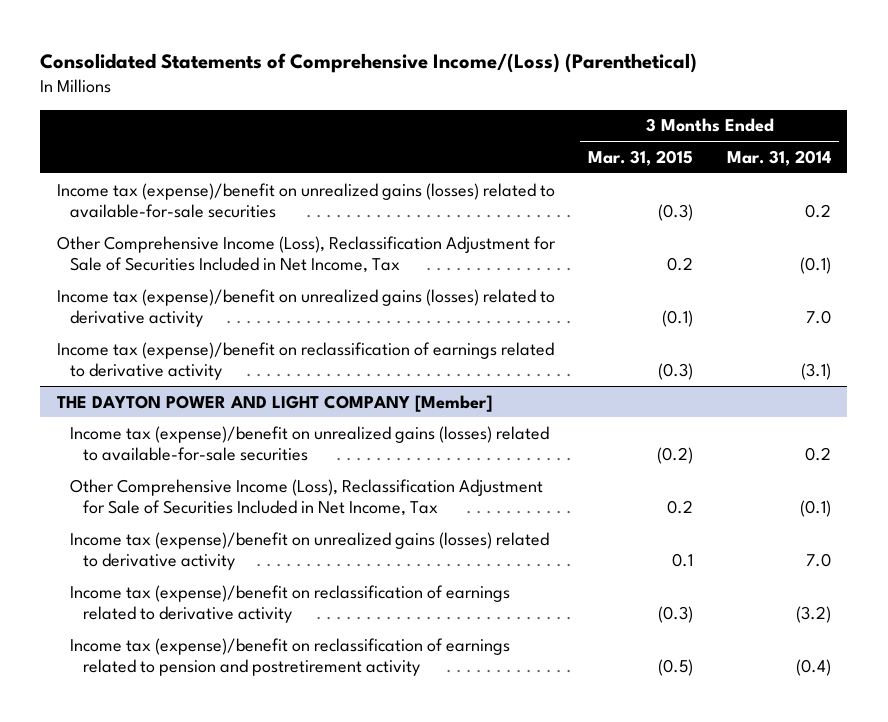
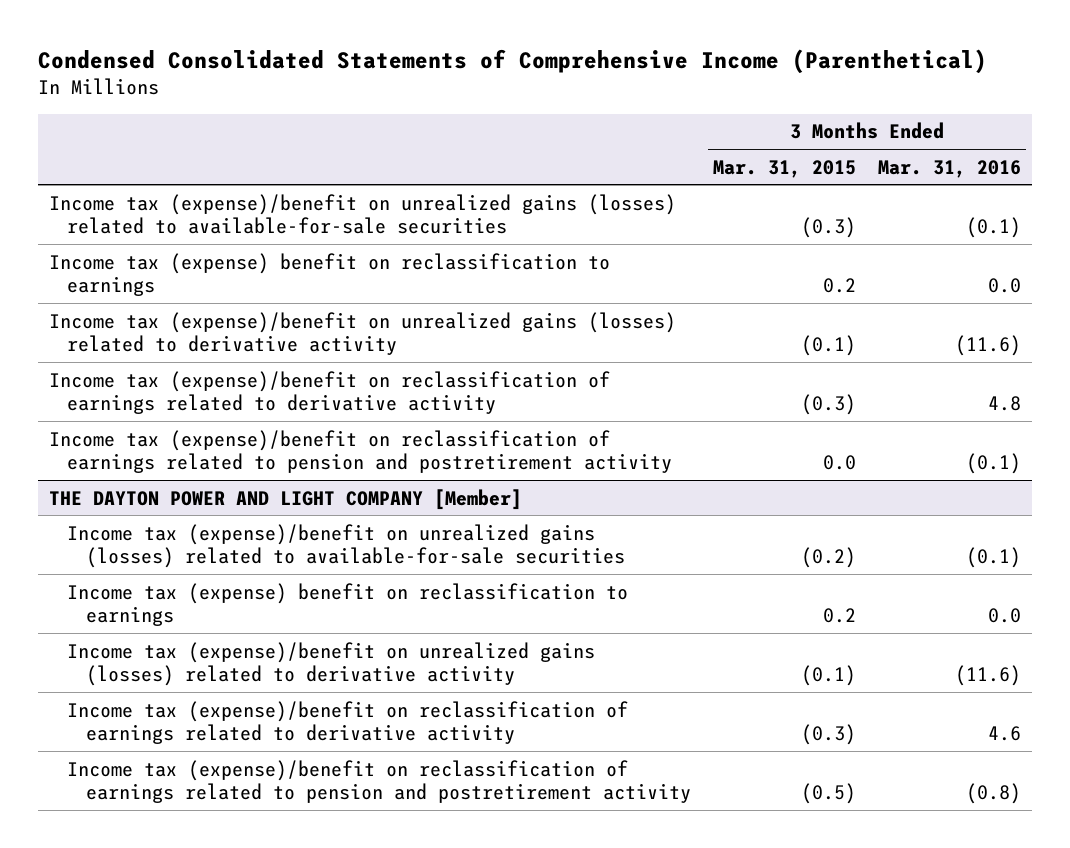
[40,52,698,73] Consolidated Statements of Comprehensive Income/(Loss) (Parenthetical) -> [37,48,987,74] Condensed Consolidated Statements of Comprehensive Income (Parenthetical)
[726,149,831,166] Mar. 31, 2014 -> none
none -> [877,159,1021,178] Mar. 31, 2016
[56,235,556,273] Other Comprehensive Income (Loss), Reclassification Adjustment for Sale of Securities Included in Net Income, Tax -> [48,252,610,296] Income tax (expense) benefit on reclassification to earnings
none -> [48,429,673,473] Income tax (expense)/benefit on reclassification of earnings related to pension and postretirement activity
[69,478,543,516] Other Comprehensive Income (Loss), Reclassification Adjustment for Sale of Securities Included in Net Income, Tax -> [67,582,629,626] Income tax (expense) benefit on reclassification to earnings
[672,552,694,567] 0.1 -> [801,664,857,686] (0.1)

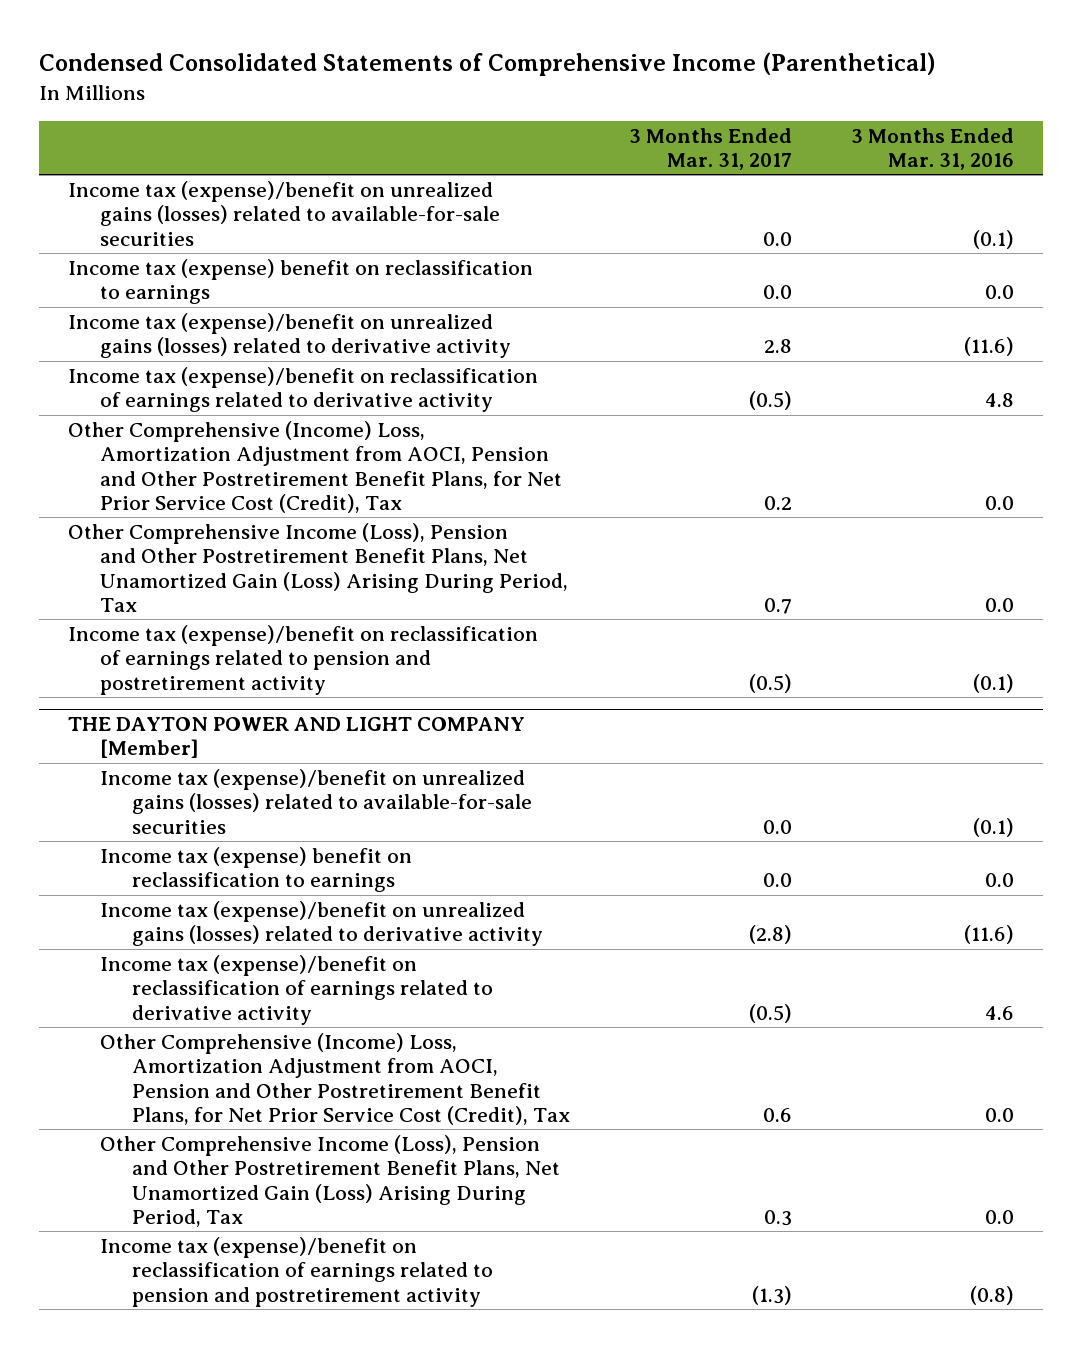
[713,159,857,178] Mar. 31, 2015 -> none
none -> [628,127,792,170] 3 Months Ended Mar. 31, 2017
none -> [68,420,563,513] Other Comprehensive (Income) Loss, Amortization Adjustment from AOCI, Pension and Other Postretirement Benefit Plans, for Net Prior Service Cost (Credit), Tax
none -> [68,522,569,612] Other Comprehensive Income (Loss), Pension and Other Postretirement Benefit Plans, Net Unamortized Gain (Loss) Arising During Period, Tax
none -> [100,1032,570,1125] Other Comprehensive (Income) Loss, Amortization Adjustment from AOCI, Pension and Other Postretirement Benefit Plans, for Net Prior Service Cost (Credit), Tax
none -> [100,1134,560,1227] Other Comprehensive Income (Loss), Pension and Other Postretirement Benefit Plans, Net Unamortized Gain (Loss) Arising During Period, Tax

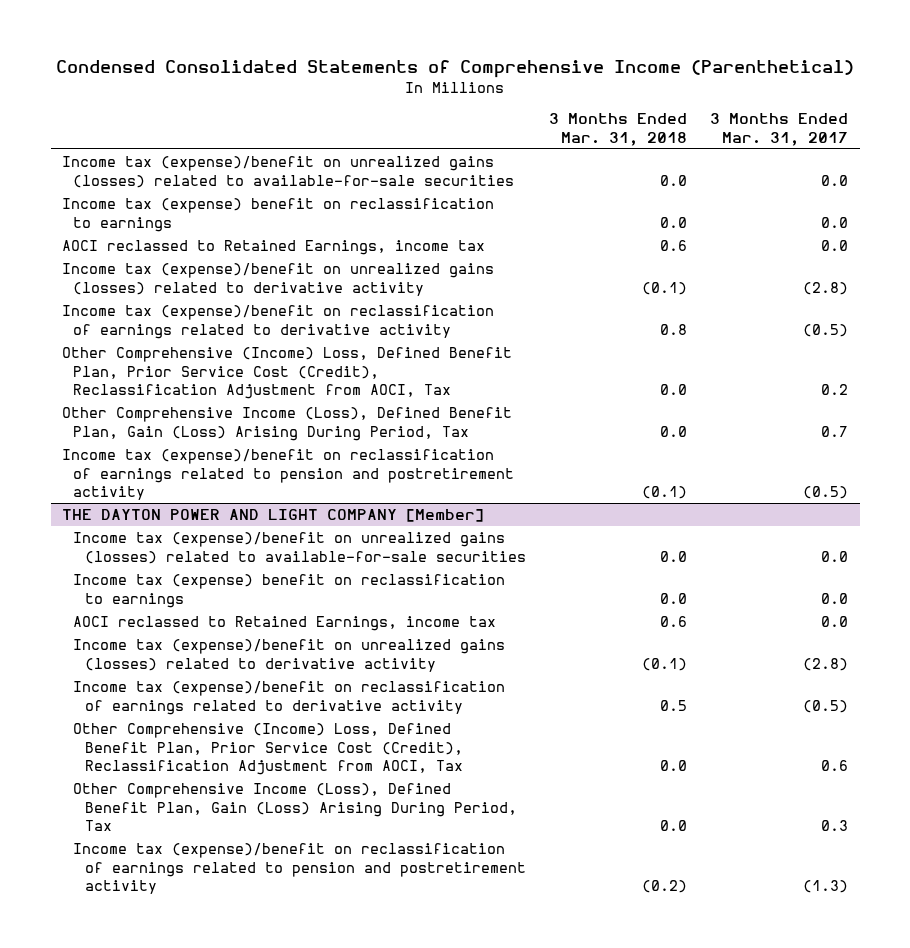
[850,127,1014,170] 3 Months Ended Mar. 31, 2016 -> none
none -> [548,113,687,146] 3 Months Ended Mar. 31, 2018
none -> [62,240,486,256] AOCI reclassed to Retained Earnings, income tax
[763,339,792,354] 2.8 -> [802,281,848,295] (2.8)
[68,420,563,513] Other Comprehensive (Income) Loss, Amortization Adjustment from AOCI, Pension and Other Postretirement Benefit Plans, for Net Prior Service Cost (Credit), Tax -> [62,347,513,400] Other Comprehensive (Income) Loss, Defined Benefit Plan, Prior Service Cost (Credit), Reclassification Adjustment from AOCI, Tax
[68,522,569,612] Other Comprehensive Income (Loss), Pension and Other Postretirement Benefit Plans, Net Unamortized Gain (Loss) Arising During Period, Tax -> [62,407,513,441] Other Comprehensive Income (Loss), Defined Benefit Plan, Gain (Loss) Arising During Period, Tax
none -> [73,616,497,632] AOCI reclassed to Retained Earnings, income tax
[100,1032,570,1125] Other Comprehensive (Income) Loss, Amortization Adjustment from AOCI, Pension and Other Postretirement Benefit Plans, for Net Prior Service Cost (Credit), Tax -> [73,723,463,776] Other Comprehensive (Income) Loss, Defined Benefit Plan, Prior Service Cost (Credit), Reclassification Adjustment from AOCI, Tax
[100,1134,560,1227] Other Comprehensive Income (Loss), Pension and Other Postretirement Benefit Plans, Net Unamortized Gain (Loss) Arising During Period, Tax -> [73,783,517,832] Other Comprehensive Income (Loss), Defined Benefit Plan, Gain (Loss) Arising During Period, Tax

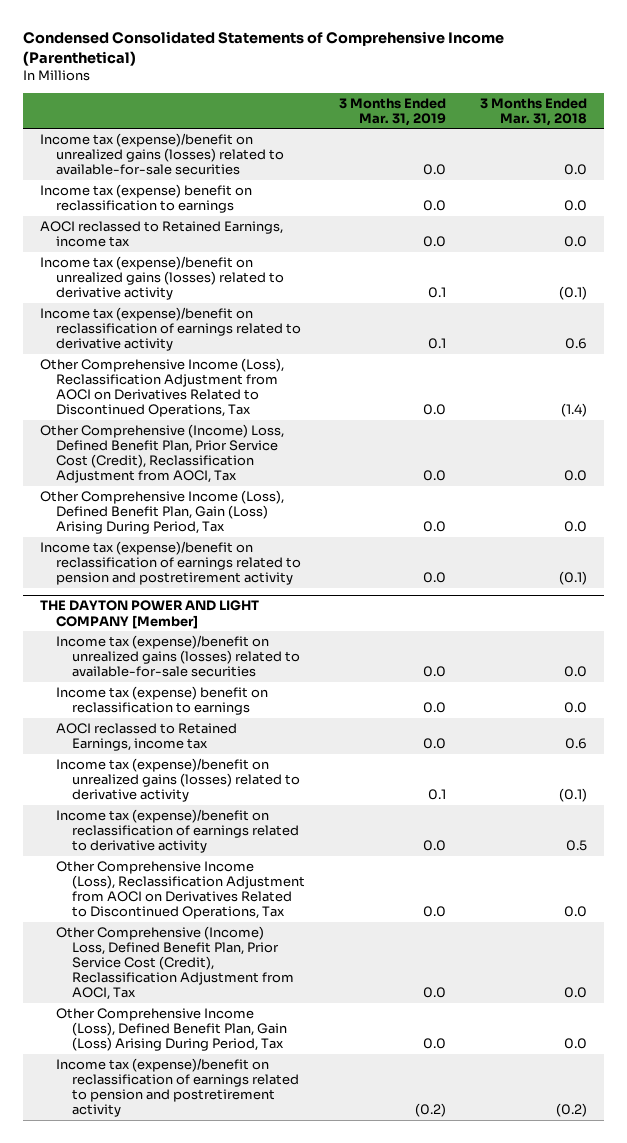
[709,113,848,146] 3 Months Ended Mar. 31, 2017 -> none
none -> [339,97,447,126] 3 Months Ended Mar. 31, 2019
[659,240,687,252] 0.6 -> [564,236,588,248] 0.0
[659,323,687,335] 0.8 -> [565,338,588,350] 0.6
none -> [40,357,285,418] Other Comprehensive Income (Loss), Reclassification Adjustment from AOCI on Derivatives Related to Discontinued Operations, Tax
none -> [56,860,306,920] Other Comprehensive Income (Loss), Reclassification Adjustment from AOCI on Derivatives Related to Discontinued Operations, Tax

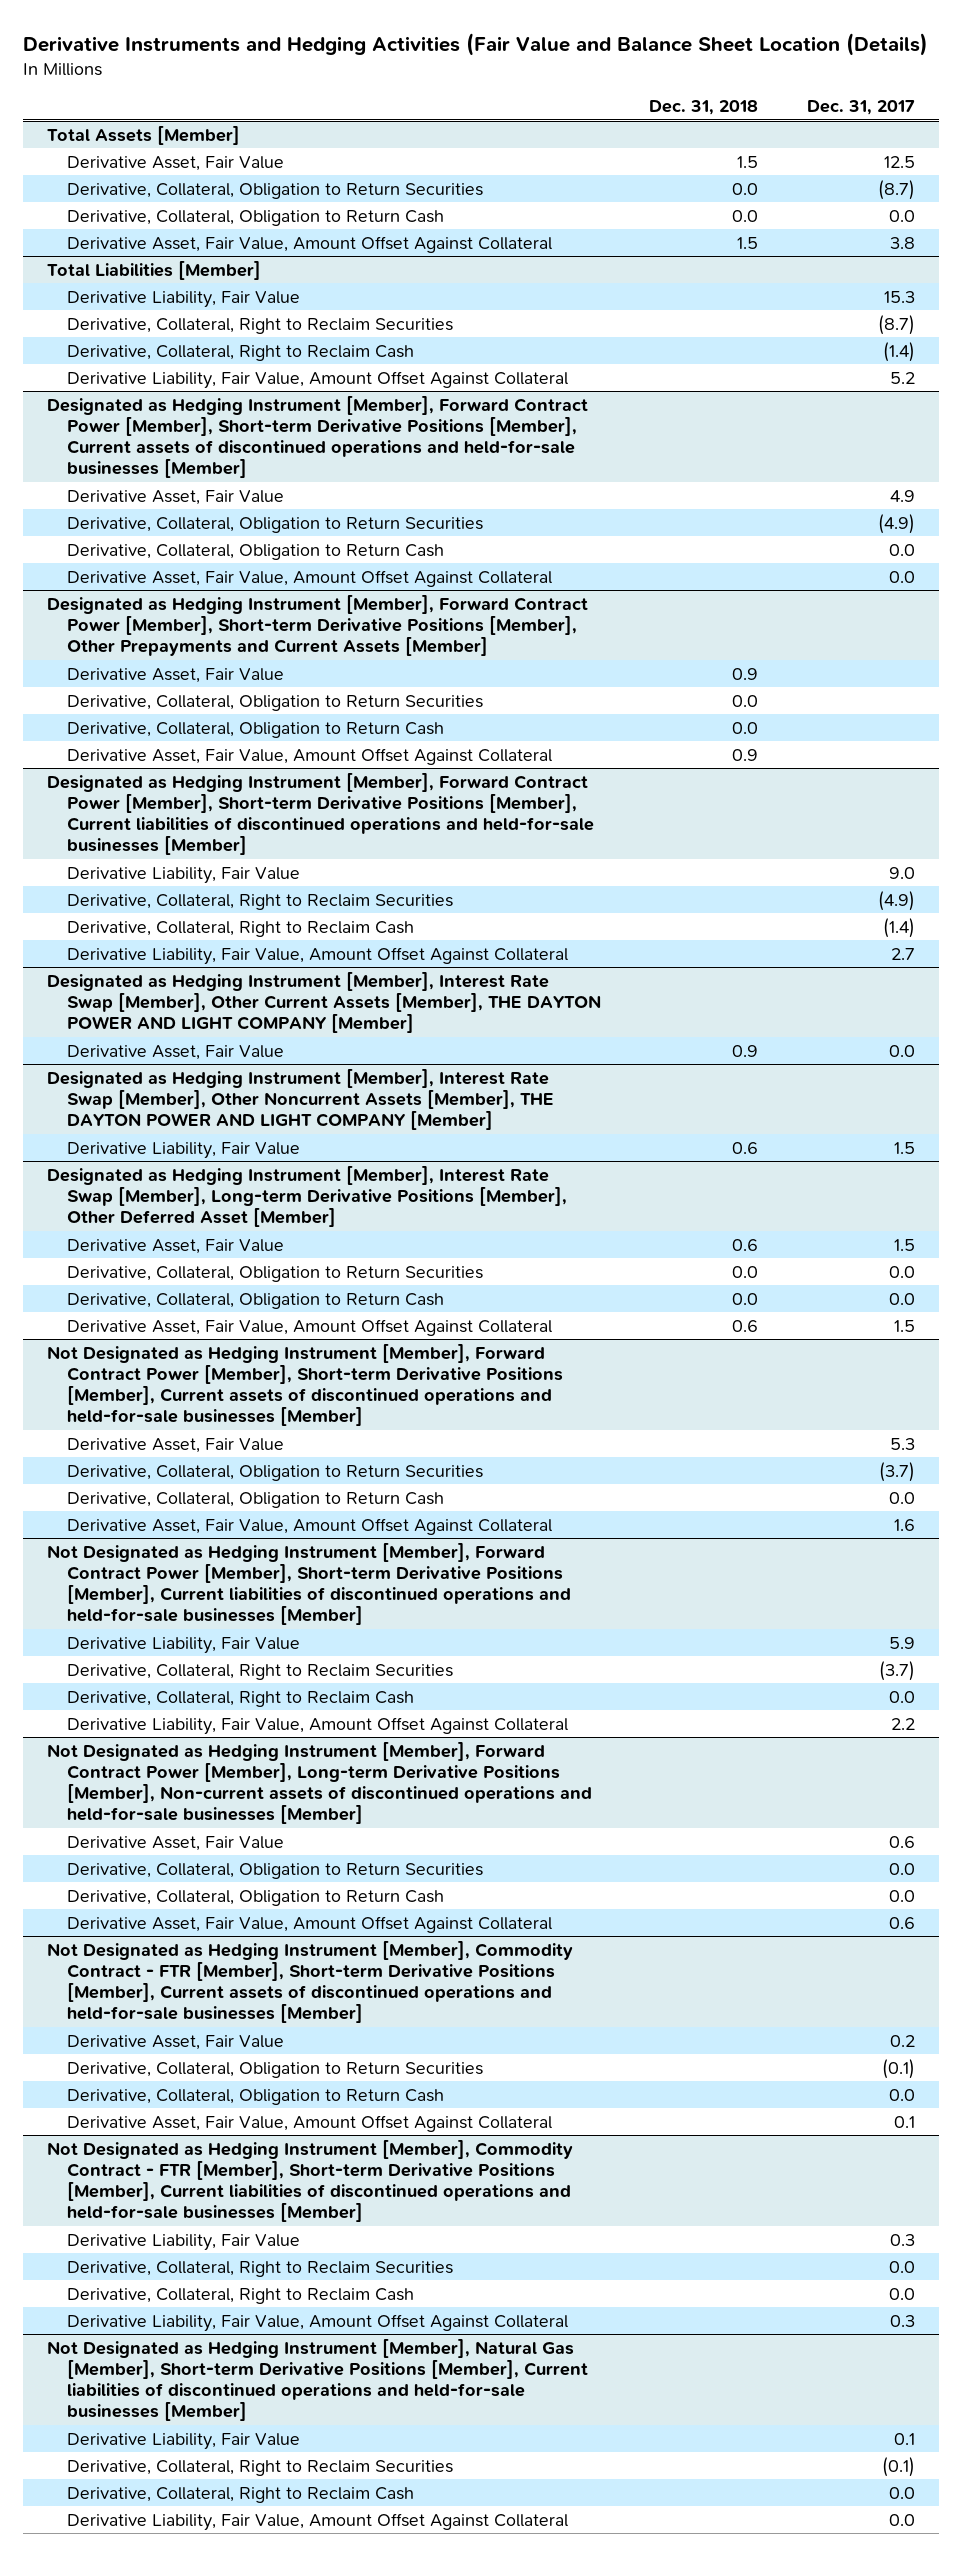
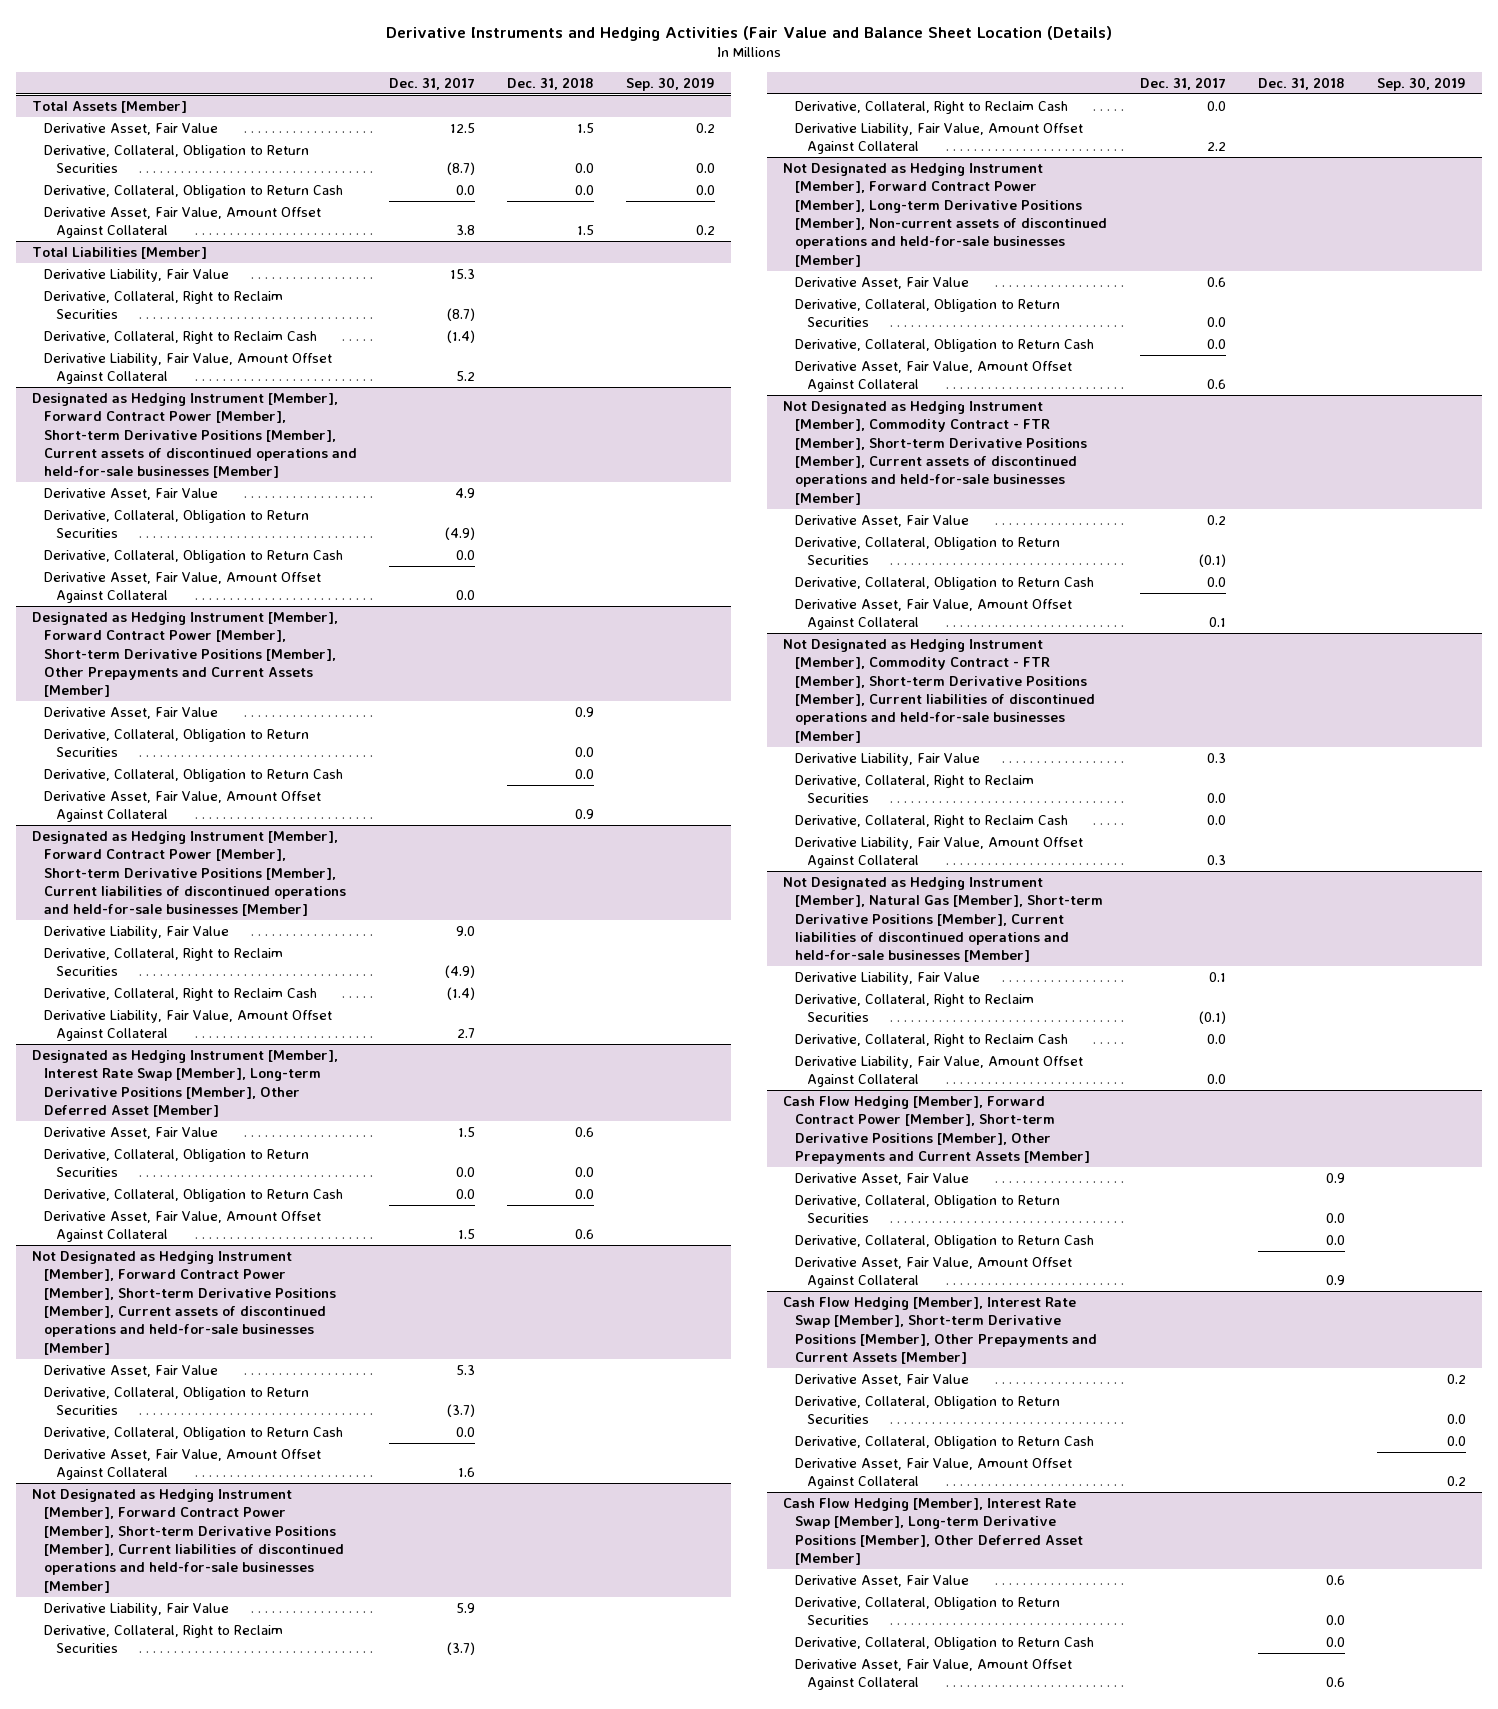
none -> [626,76,716,91] Sep. 30, 2019
[47,971,601,1034] Designated as Hedging Instrument [Member], Interest Rate Swap [Member], Other Current Assets [Member], THE DAYTON POWER AND LIGHT COMPANY [Member] -> none
[66,1044,284,1060] Derivative Asset, Fair Value -> none
[47,1068,554,1131] Designated as Hedging Instrument [Member], Interest Rate Swap [Member], Other Noncurrent Assets [Member], THE DAYTON POWER AND LIGHT COMPANY [Member] -> none
[66,1141,300,1159] Derivative Liability, Fair Value -> none
none -> [782,1095,1091,1164] Cash Flow Hedging [Member], Forward Contract Power [Member], Short-term Derivative Positions [Member], Other Prepayments and Current Assets [Member]
none -> [795,1172,970,1185] Derivative Asset, Fair Value
none -> [795,1194,1061,1224] Derivative, Collateral, Obligation to Return Securities
none -> [795,1234,1095,1248] Derivative, Collateral, Obligation to Return Cash
none -> [795,1256,1073,1289] Derivative Asset, Fair Value, Amount Offset Against Collateral
none -> [782,1296,1098,1364] Cash Flow Hedging [Member], Interest Rate Swap [Member], Short-term Derivative Positions [Member], Other Prepayments and Current Assets [Member]
none -> [795,1373,970,1386] Derivative Asset, Fair Value
none -> [795,1395,1061,1425] Derivative, Collateral, Obligation to Return Securities
none -> [795,1435,1095,1449] Derivative, Collateral, Obligation to Return Cash
none -> [795,1457,1073,1490] Derivative Asset, Fair Value, Amount Offset Against Collateral
none -> [782,1497,1084,1565] Cash Flow Hedging [Member], Interest Rate Swap [Member], Long-term Derivative Positions [Member], Other Deferred Asset [Member]
none -> [795,1574,970,1587] Derivative Asset, Fair Value
none -> [795,1596,1061,1626] Derivative, Collateral, Obligation to Return Securities
none -> [795,1636,1095,1650] Derivative, Collateral, Obligation to Return Cash
none -> [795,1658,1073,1691] Derivative Asset, Fair Value, Amount Offset Against Collateral

